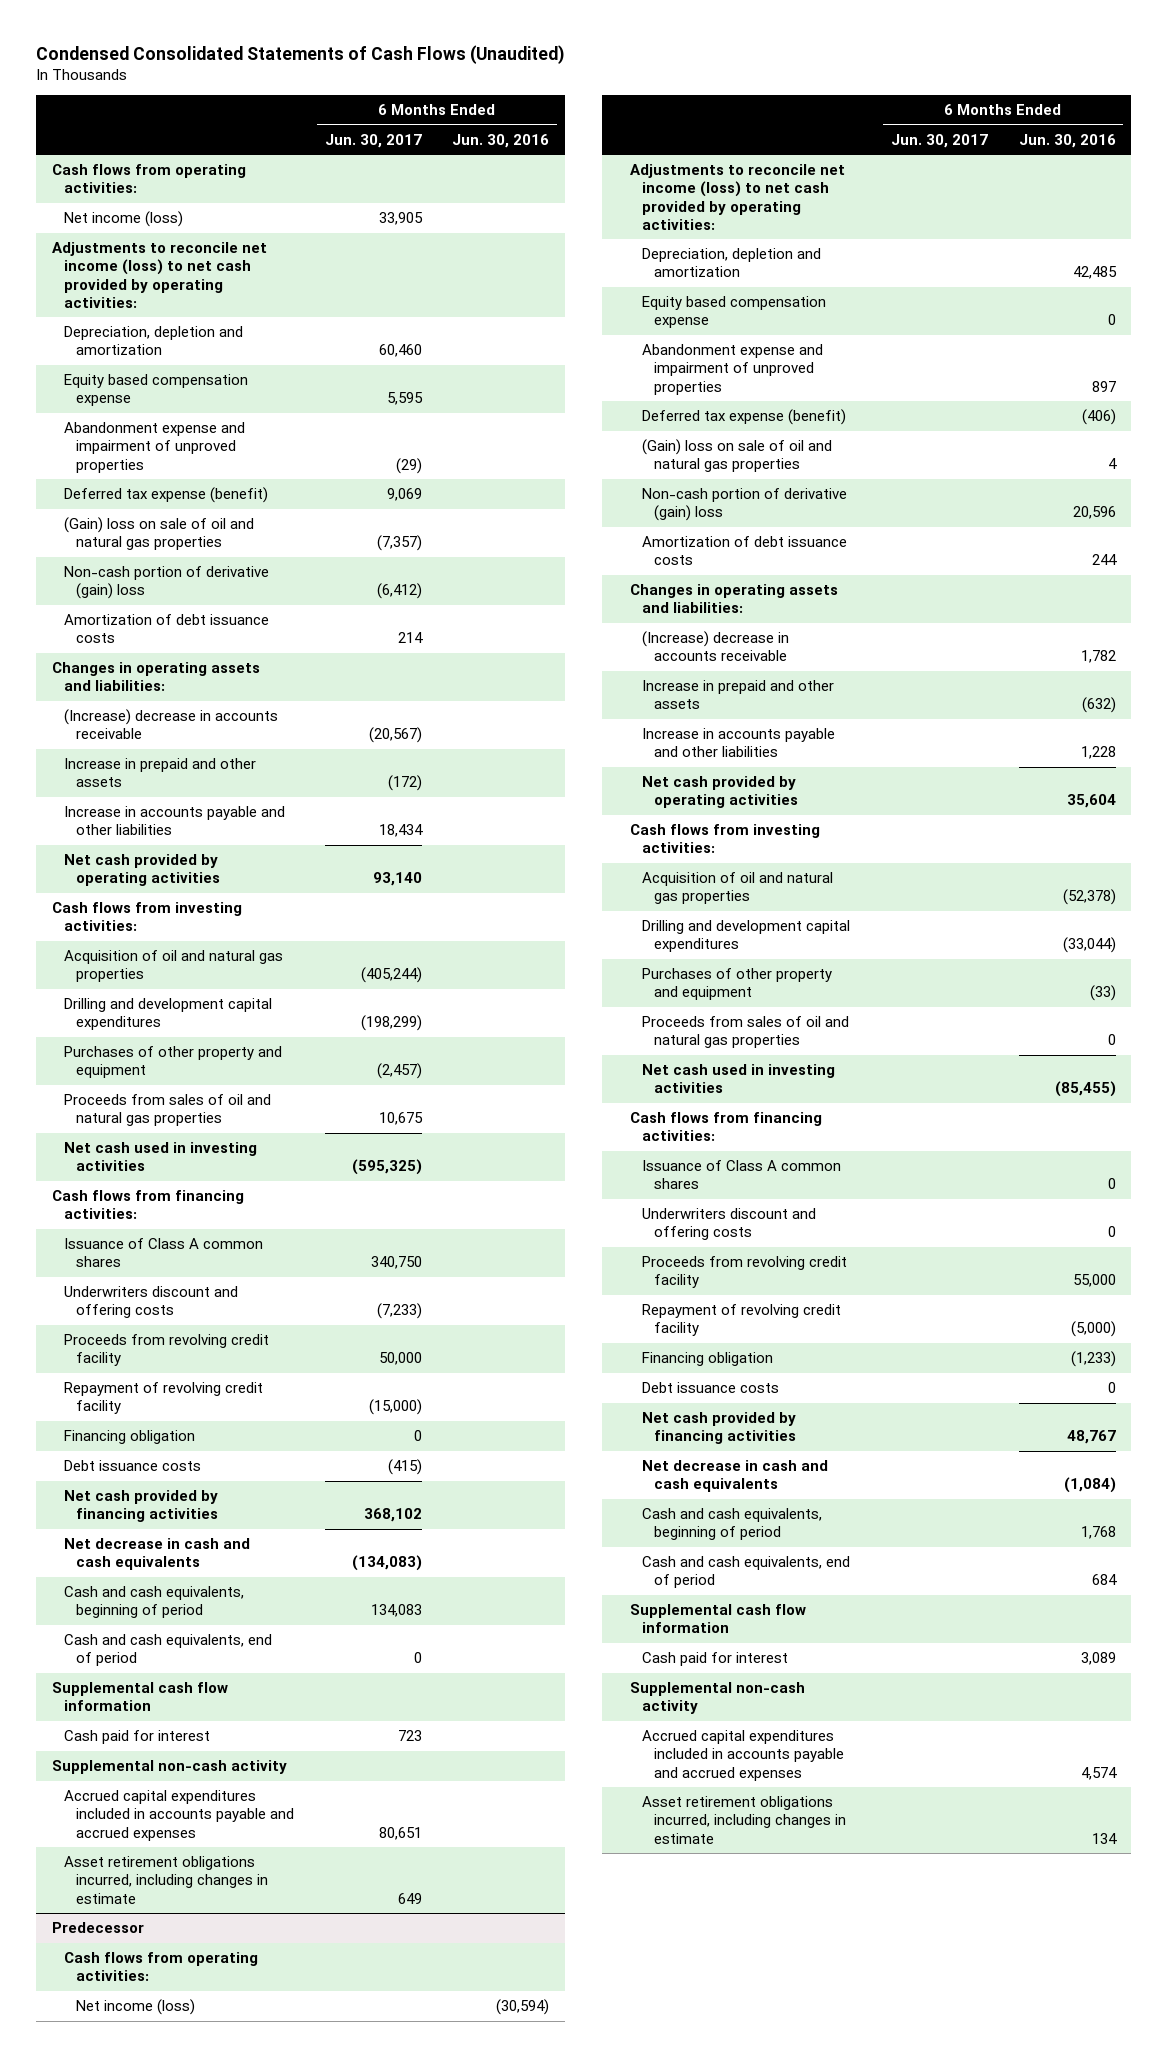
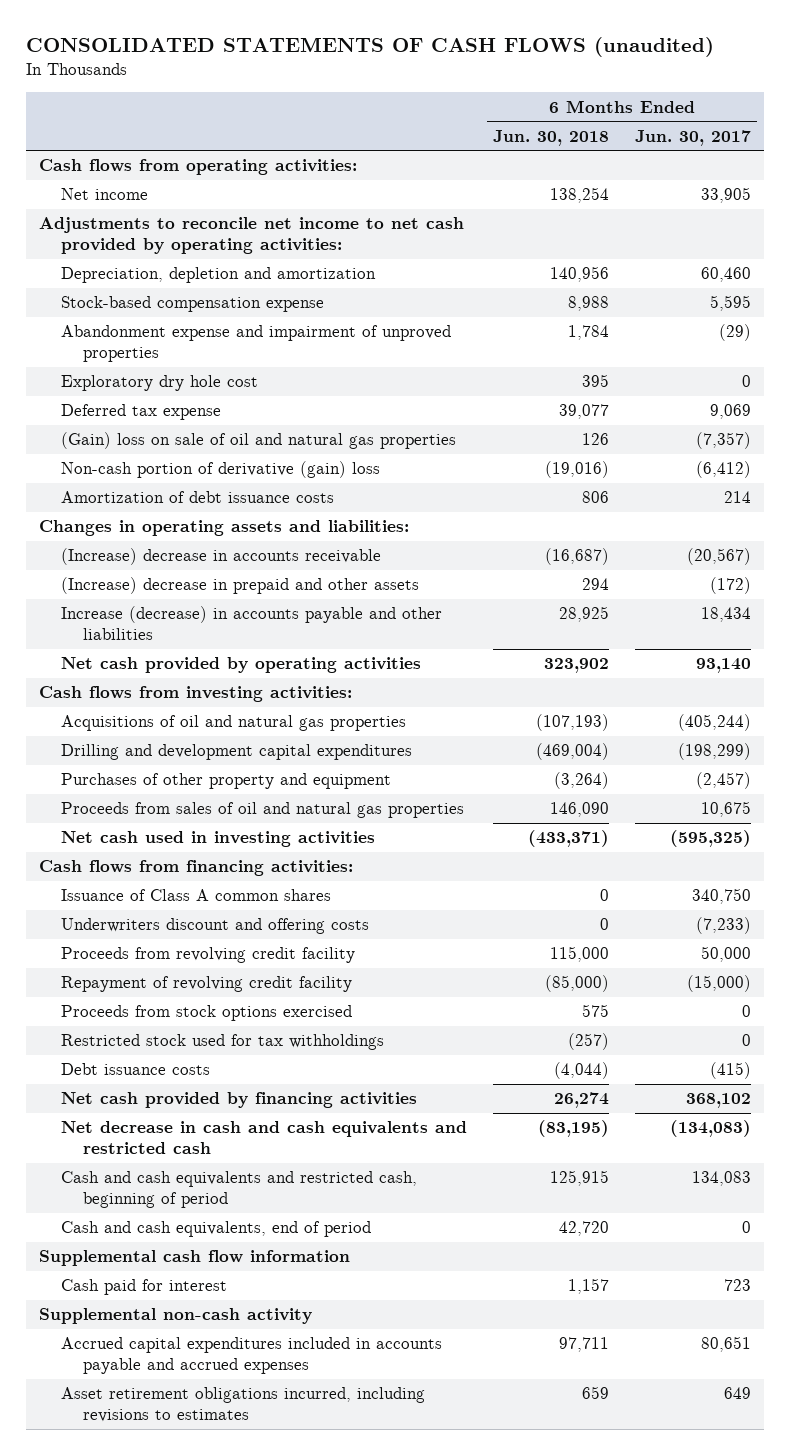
[36,44,566,64] Condensed Consolidated Statements of Cash Flows (Unaudited) -> [25,37,714,58] CONSOLIDATED STATEMENTS OF CASH FLOWS (unaudited)
[452,133,550,148] Jun. 30, 2016 -> none
none -> [493,129,610,146] Jun. 30, 2018
[63,211,183,228] Net income (loss) -> [61,188,149,201] Net income
[51,242,267,308] Adjustments to reconcile net income (loss) to net cash provided by operating activities: -> [38,217,464,254] Adjustments to reconcile net income to net cash provided by operating activities:
[63,374,248,407] Equity based compensation expense -> [61,296,325,313] Stock-based compensation expense
none -> [61,375,259,392] Exploratory dry hole cost
[63,487,268,504] Deferred tax expense (benefit) -> [61,404,222,421] Deferred tax expense
[63,758,256,788] Increase in prepaid and other assets -> [61,577,420,595] (Increase) decrease in prepaid and other assets
[63,806,285,836] Increase in accounts payable and other liabilities -> [61,606,443,640] Increase (decrease) in accounts payable and other liabilities
[63,950,283,983] Acquisition of oil and natural gas properties -> [61,715,407,732] Acquisitions of oil and natural gas properties
[63,1430,195,1445] Financing obligation -> none
none -> [61,1005,353,1022] Proceeds from stock options exercised
none -> [61,1034,385,1051] Restricted stock used for tax withholdings
[63,1538,250,1571] Net decrease in cash and cash equivalents -> [61,1121,468,1154] Net decrease in cash and cash equivalents and restricted cash
[63,1586,244,1619] Cash and cash equivalents, beginning of period -> [61,1171,418,1208] Cash and cash equivalents and restricted cash, beginning of period
[51,1922,144,1934] Predecessor -> none
[63,1952,258,1982] Cash flows from operating activities: -> none
[75,1999,195,2016] Net income (loss) -> none
[629,164,845,230] Adjustments to reconcile net income (loss) to net cash provided by operating activities: -> none
[641,248,821,278] Depreciation, depletion and amortization -> none
[641,296,826,329] Equity based compensation expense -> none
[641,344,823,395] Abandonment expense and impairment of unproved properties -> none
[641,409,846,426] Deferred tax expense (benefit) -> none
[641,439,832,473] (Gain) loss on sale of oil and natural gas properties -> none
[641,488,847,522] Non-cash portion of derivative (gain) loss -> none
[641,536,847,566] Amortization of debt issuance costs -> none
[629,584,838,614] Changes in operating assets and liabilities: -> none
[641,631,789,662] (Increase) decrease in accounts receivable -> none
[641,680,834,710] Increase in prepaid and other assets -> none
[641,728,835,758] Increase in accounts payable and other liabilities -> none
[641,776,799,809] Net cash provided by operating activities -> none
[629,824,820,854] Cash flows from investing activities: -> none
[641,872,833,905] Acquisition of oil and natural gas properties -> none
[641,920,850,953] Drilling and development capital expenditures -> none
[641,968,832,1001] Purchases of other property and equipment -> none
[641,1016,849,1049] Proceeds from sales of oil and natural gas properties -> none
[641,1064,835,1094] Net cash used in investing activities -> none
[629,1112,822,1142] Cash flows from financing activities: -> none
[641,1160,841,1190] Issuance of Class A common shares -> none
[641,1208,816,1241] Underwriters discount and offering costs -> none
[641,1256,847,1289] Proceeds from revolving credit facility -> none
[641,1304,841,1337] Repayment of revolving credit facility -> none
[641,1352,773,1367] Financing obligation -> none
[641,1382,779,1394] Debt issuance costs -> none
[641,1412,797,1445] Net cash provided by financing activities -> none
[641,1460,828,1493] Net decrease in cash and cash equivalents -> none
[641,1508,822,1541] Cash and cash equivalents, beginning of period -> none
[641,1556,850,1589] Cash and cash equivalents, end of period -> none
[629,1604,806,1634] Supplemental cash flow information -> none
[641,1652,788,1667] Cash paid for interest -> none
[629,1682,805,1715] Supplemental non-cash activity -> none
[641,1730,845,1781] Accrued capital expenditures included in accounts payable and accrued expenses -> none
[641,1796,847,1844] Asset retirement obligations incurred, including changes in estimate -> none
[63,1856,268,1904] Asset retirement obligations incurred, including changes in estimate -> [61,1387,426,1422] Asset retirement obligations incurred, including revisions to estimates

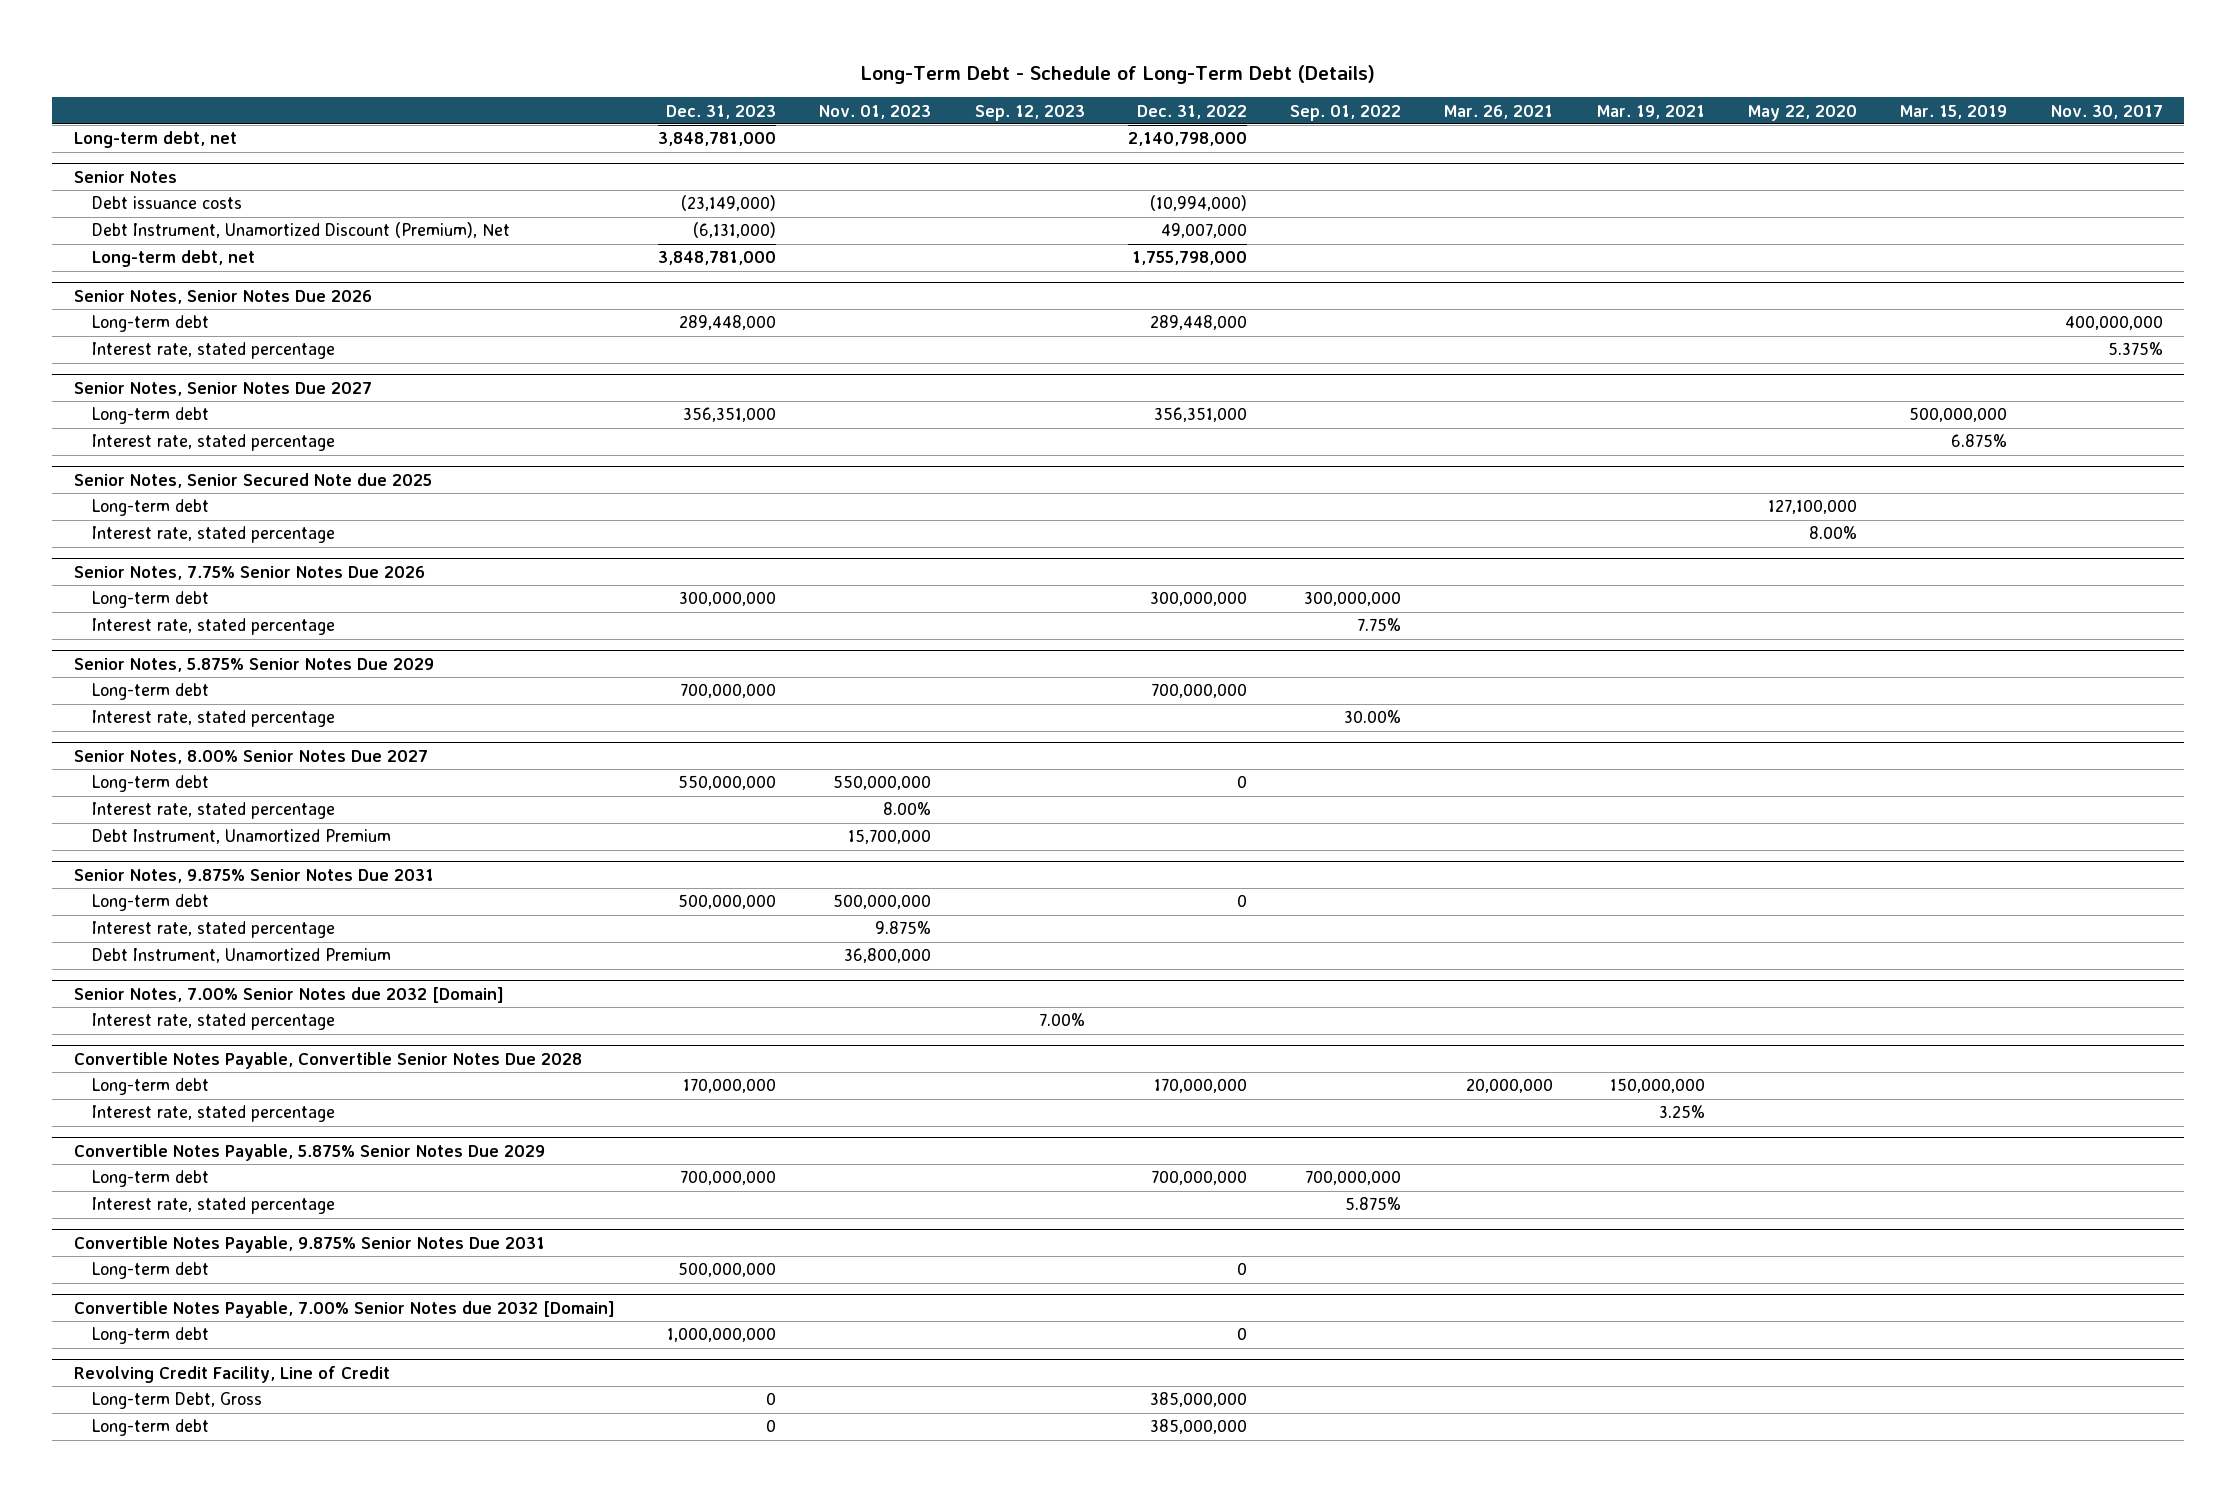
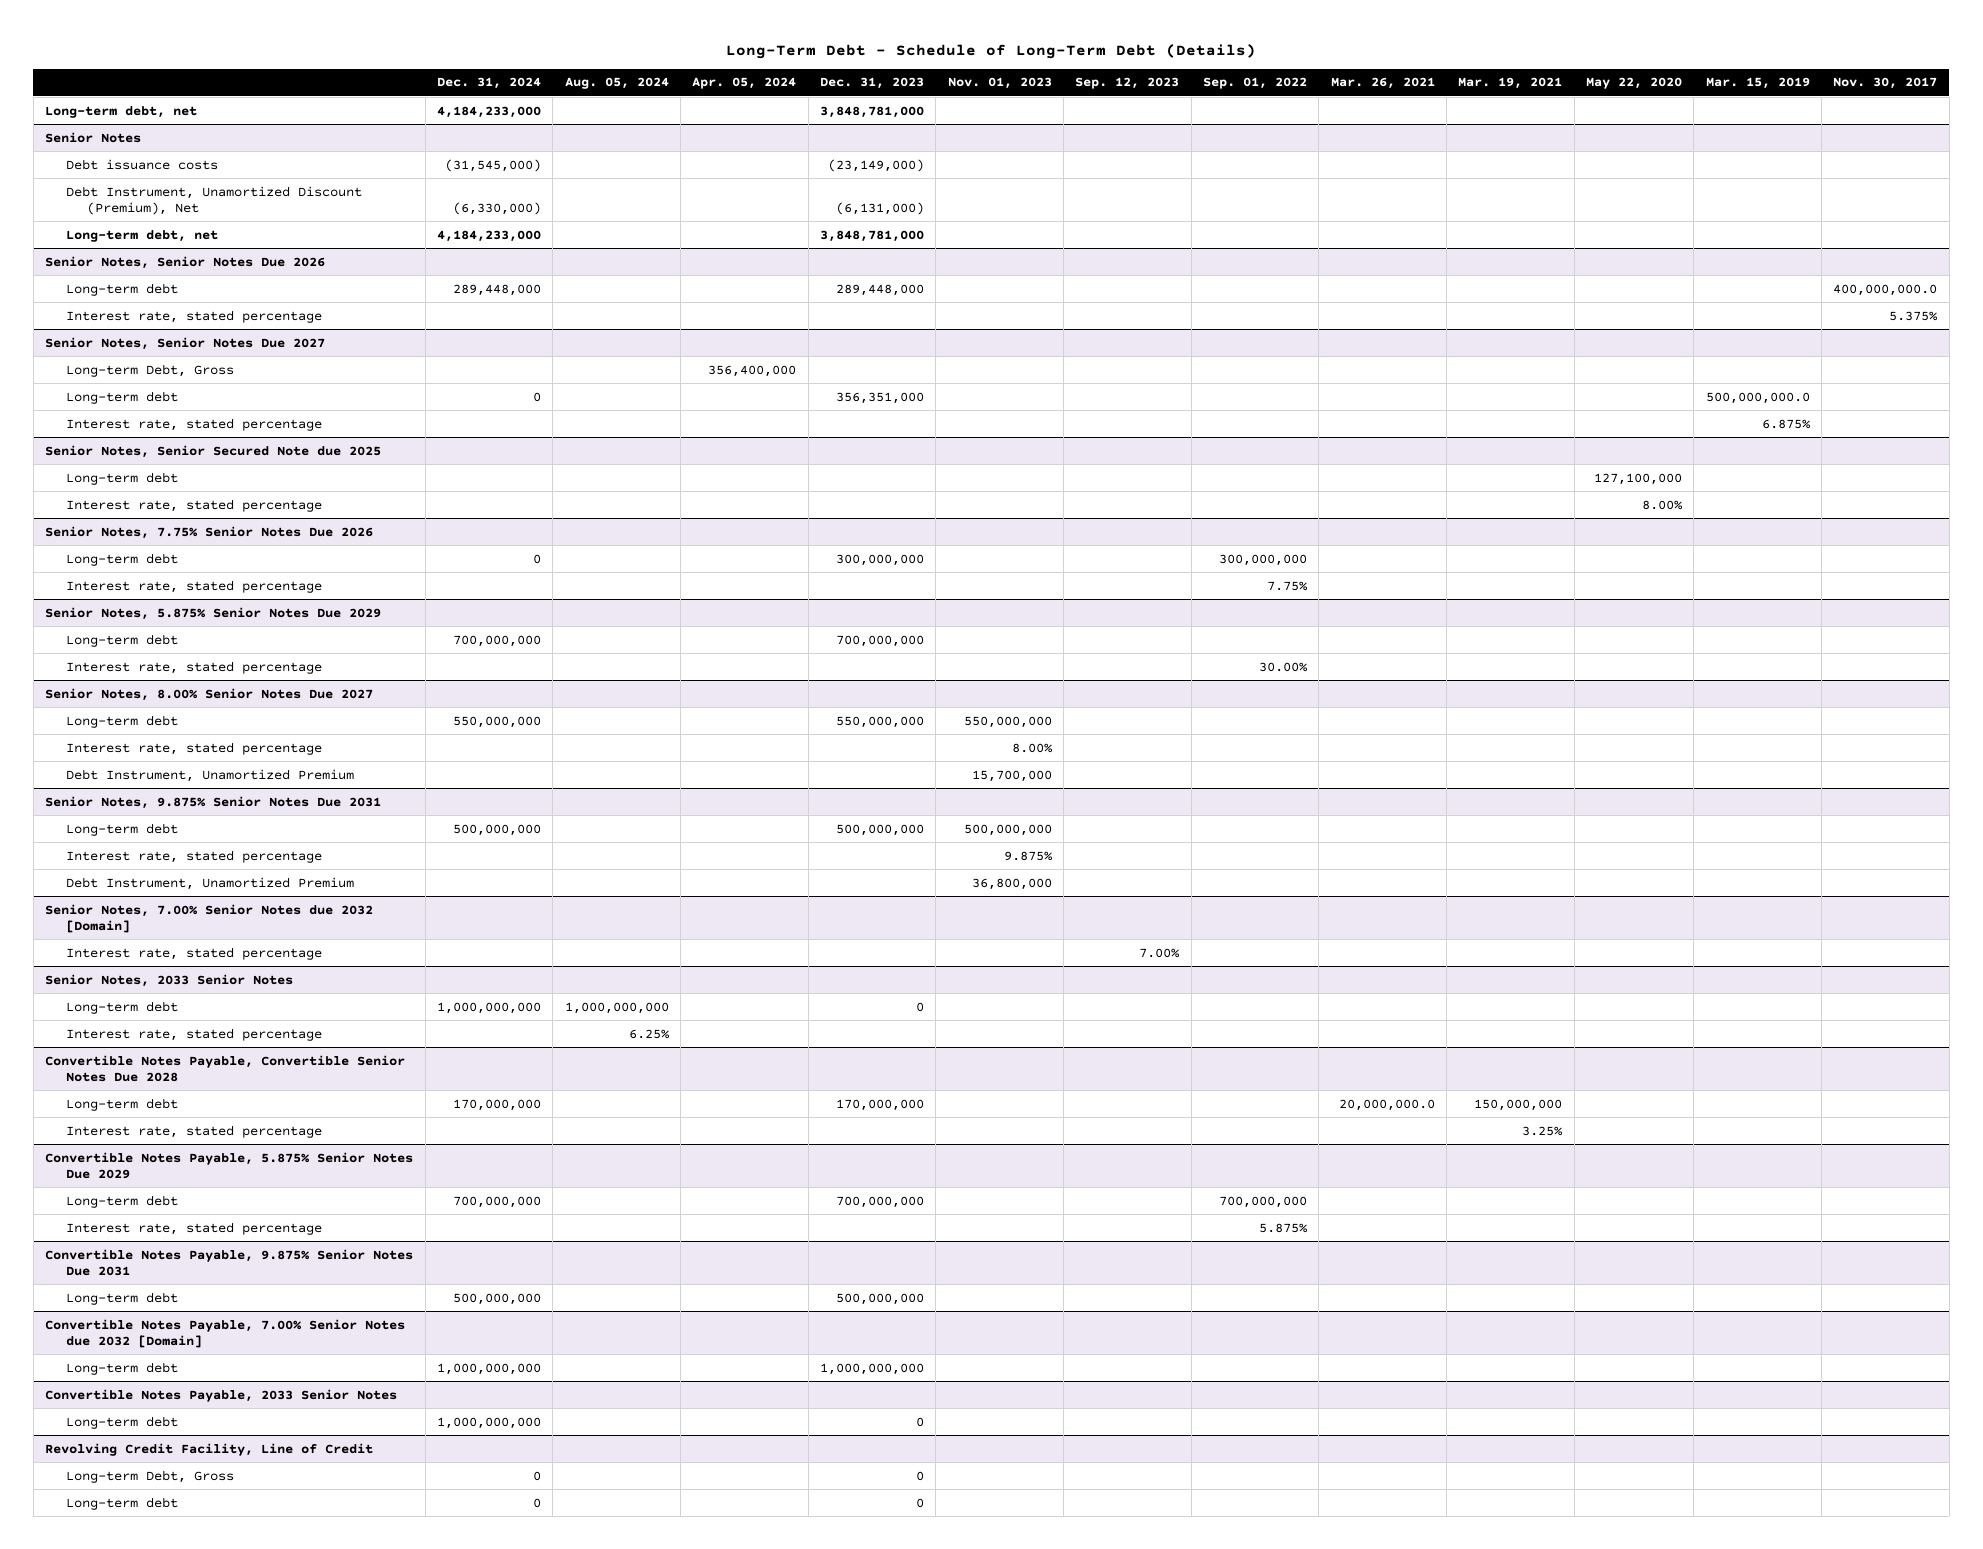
[1136,104,1247,119] Dec. 31, 2022 -> none
none -> [436,77,541,90] Dec. 31, 2024
none -> [564,77,669,90] Aug. 05, 2024
none -> [692,77,797,90] Apr. 05, 2024
[2064,315,2163,331] 400,000,000 -> [1833,283,1938,296] 400,000,000.0
none -> [66,363,235,377] Long-term Debt, Gross
[1909,407,2008,423] 500,000,000 -> [1705,391,1810,404] 500,000,000.0
none -> [45,973,294,987] Senior Notes, 2033 Senior Notes
none -> [66,1000,179,1014] Long-term debt
none -> [66,1027,323,1041] Interest rate, stated percentage
[1466,1078,1554,1094] 20,000,000 -> [1338,1098,1435,1111] 20,000,000.0
none -> [45,1388,398,1402] Convertible Notes Payable, 2033 Senior Notes
none -> [66,1415,179,1429] Long-term debt

